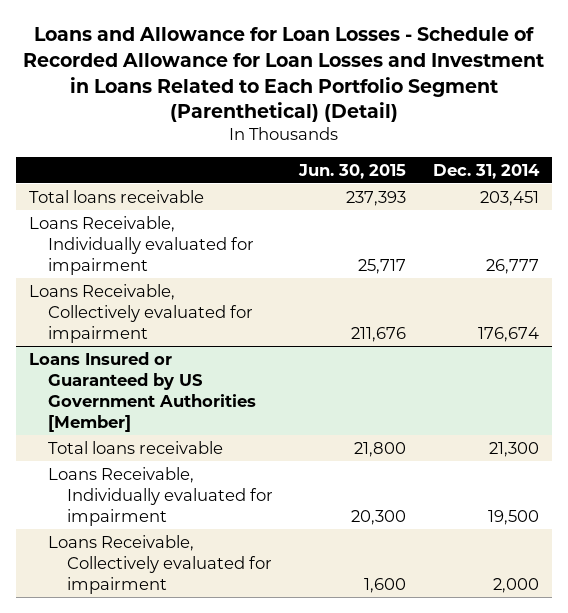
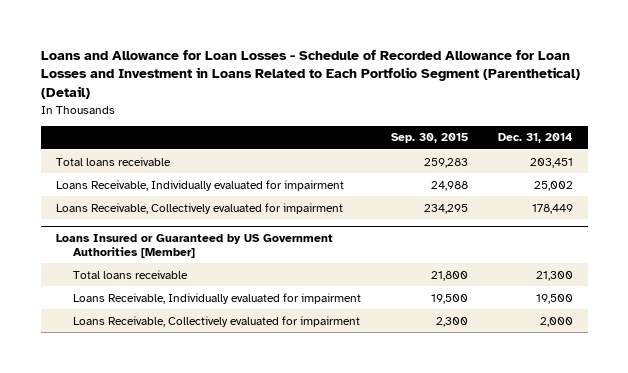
[298,163,407,179] Jun. 30, 2015 -> none
none -> [390,133,468,144] Sep. 30, 2015
[485,258,539,274] 26,777 -> [533,180,573,191] 25,002
[477,326,539,342] 176,674 -> [531,203,573,214] 178,449

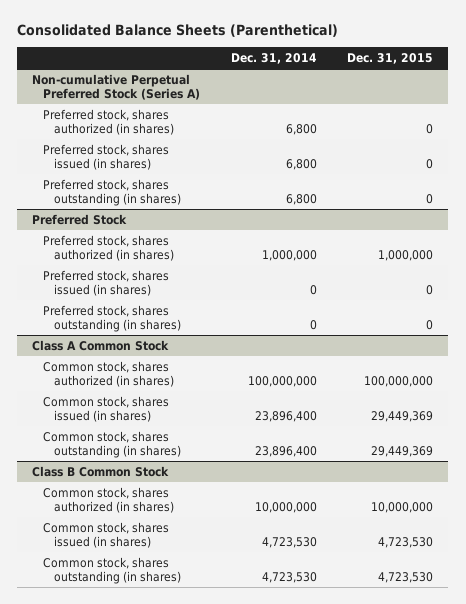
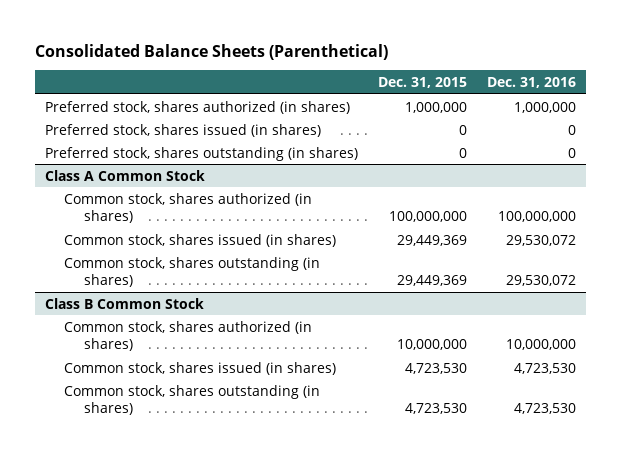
[230,52,317,64] Dec. 31, 2014 -> none
none -> [486,76,576,88] Dec. 31, 2016
[32,73,201,100] Non-cumulative Perpetual Preferred Stock (Series A) -> none
[43,108,174,135] Preferred stock, shares authorized (in shares) -> none
[43,143,170,170] Preferred stock, shares issued (in shares) -> none
[43,178,181,206] Preferred stock, shares outstanding (in shares) -> none
[32,213,128,225] Preferred Stock -> none

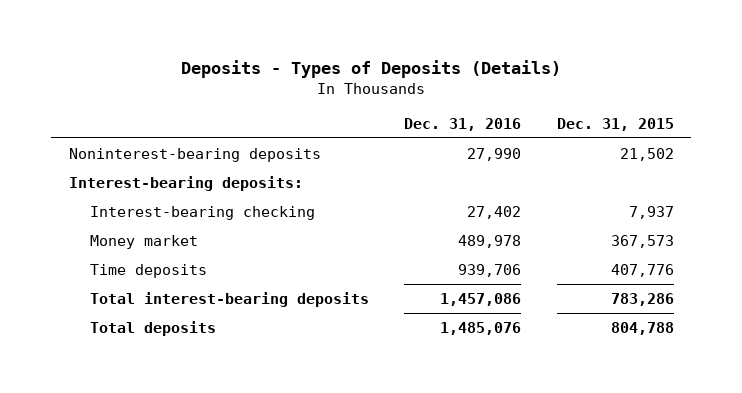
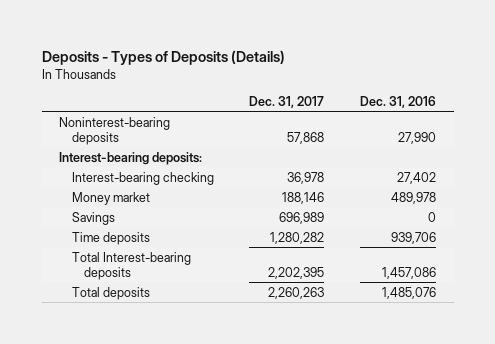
[556,117,674,131] Dec. 31, 2015 -> none
none -> [249,96,325,109] Dec. 31, 2017
none -> [71,211,115,225] Savings
[89,291,369,307] Total interest-bearing deposits -> [71,251,191,281] Total Interest-bearing deposits

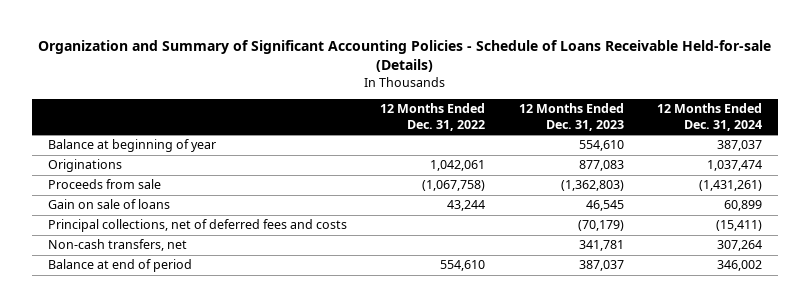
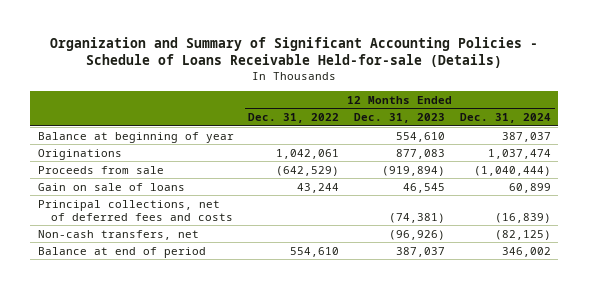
[422,180,486,192] (1,067,758) -> [276,165,340,176] (642,529)
[560,180,624,192] (1,362,803) -> [382,165,446,176] (919,894)
[698,180,762,192] (1,431,261) -> [473,165,551,176] (1,040,444)
[577,220,624,232] (70,179) -> [389,212,446,223] (74,381)
[715,220,762,232] (15,411) -> [494,212,551,223] (16,839)
[578,240,624,252] 341,781 -> [389,229,446,240] (96,926)
[716,240,762,252] 307,264 -> [494,229,551,240] (82,125)

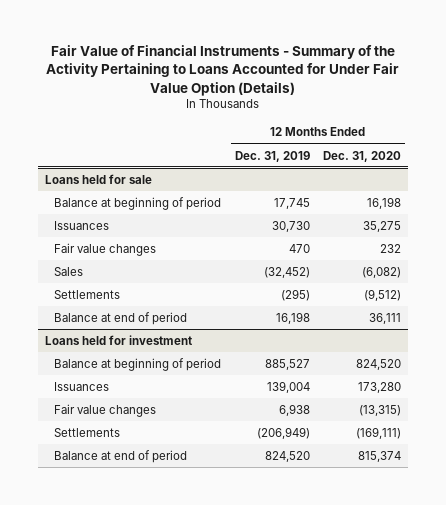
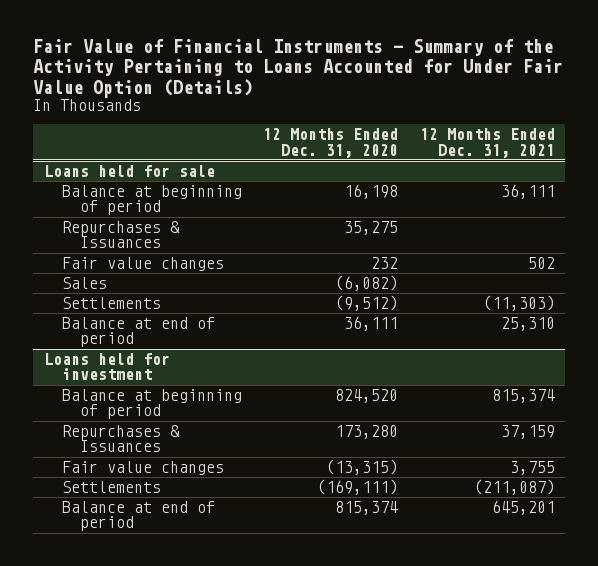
[234,150,310,162] Dec. 31, 2019 -> none
none -> [419,128,555,158] 12 Months Ended Dec. 31, 2021
[53,221,109,231] Issuances -> [61,220,180,249] Repurchases & Issuances
[53,382,109,392] Issuances -> [61,424,180,453] Repurchases & Issuances

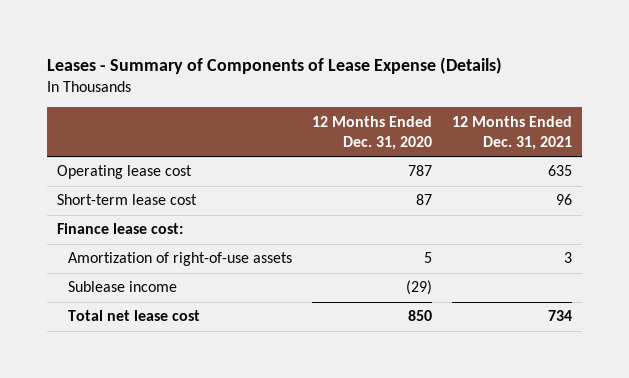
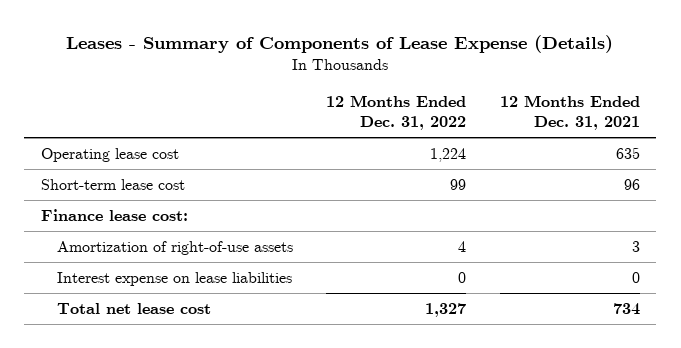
[312,115,433,151] 12 Months Ended Dec. 31, 2020 -> none
none -> [326,94,467,131] 12 Months Ended Dec. 31, 2022
[68,281,178,293] Sublease income -> none
none -> [56,272,292,287] Interest expense on lease liabilities

